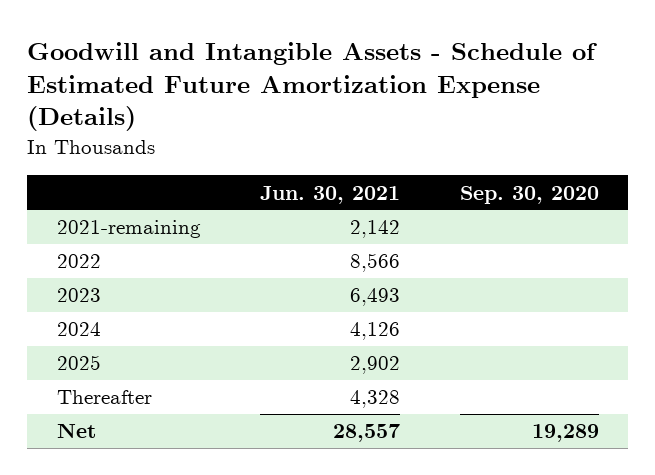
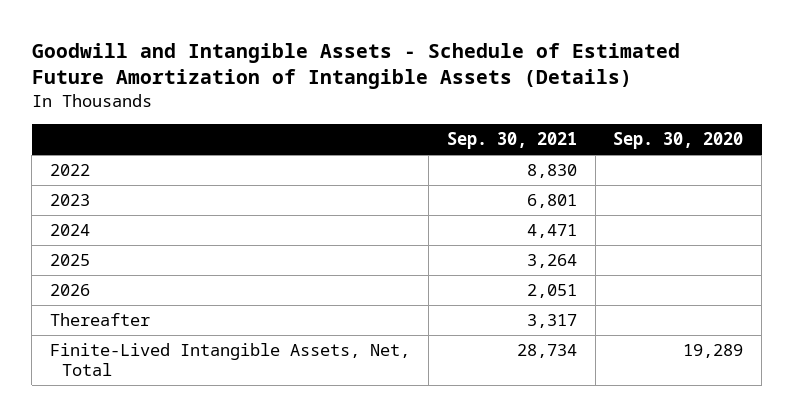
[26,41,597,132] Goodwill and Intangible Assets - Schedule of Estimated Future Amortization Expense (Details) -> [31,43,680,90] Goodwill and Intangible Assets - Schedule of Estimated Future Amortization of Intangible Assets (Details)
[260,185,401,204] Jun. 30, 2021 -> none
none -> [446,132,577,150] Sep. 30, 2021
[56,220,201,239] 2021-remaining -> none
none -> [50,284,91,297] 2026
[56,423,96,439] Net -> [50,343,411,376] Finite-Lived Intangible Assets, Net, Total

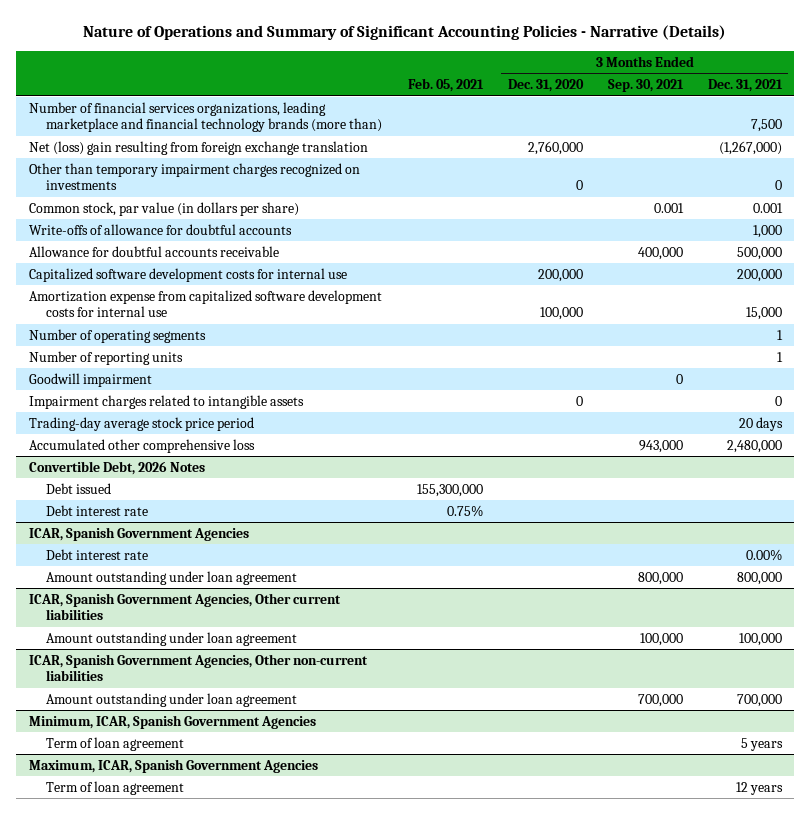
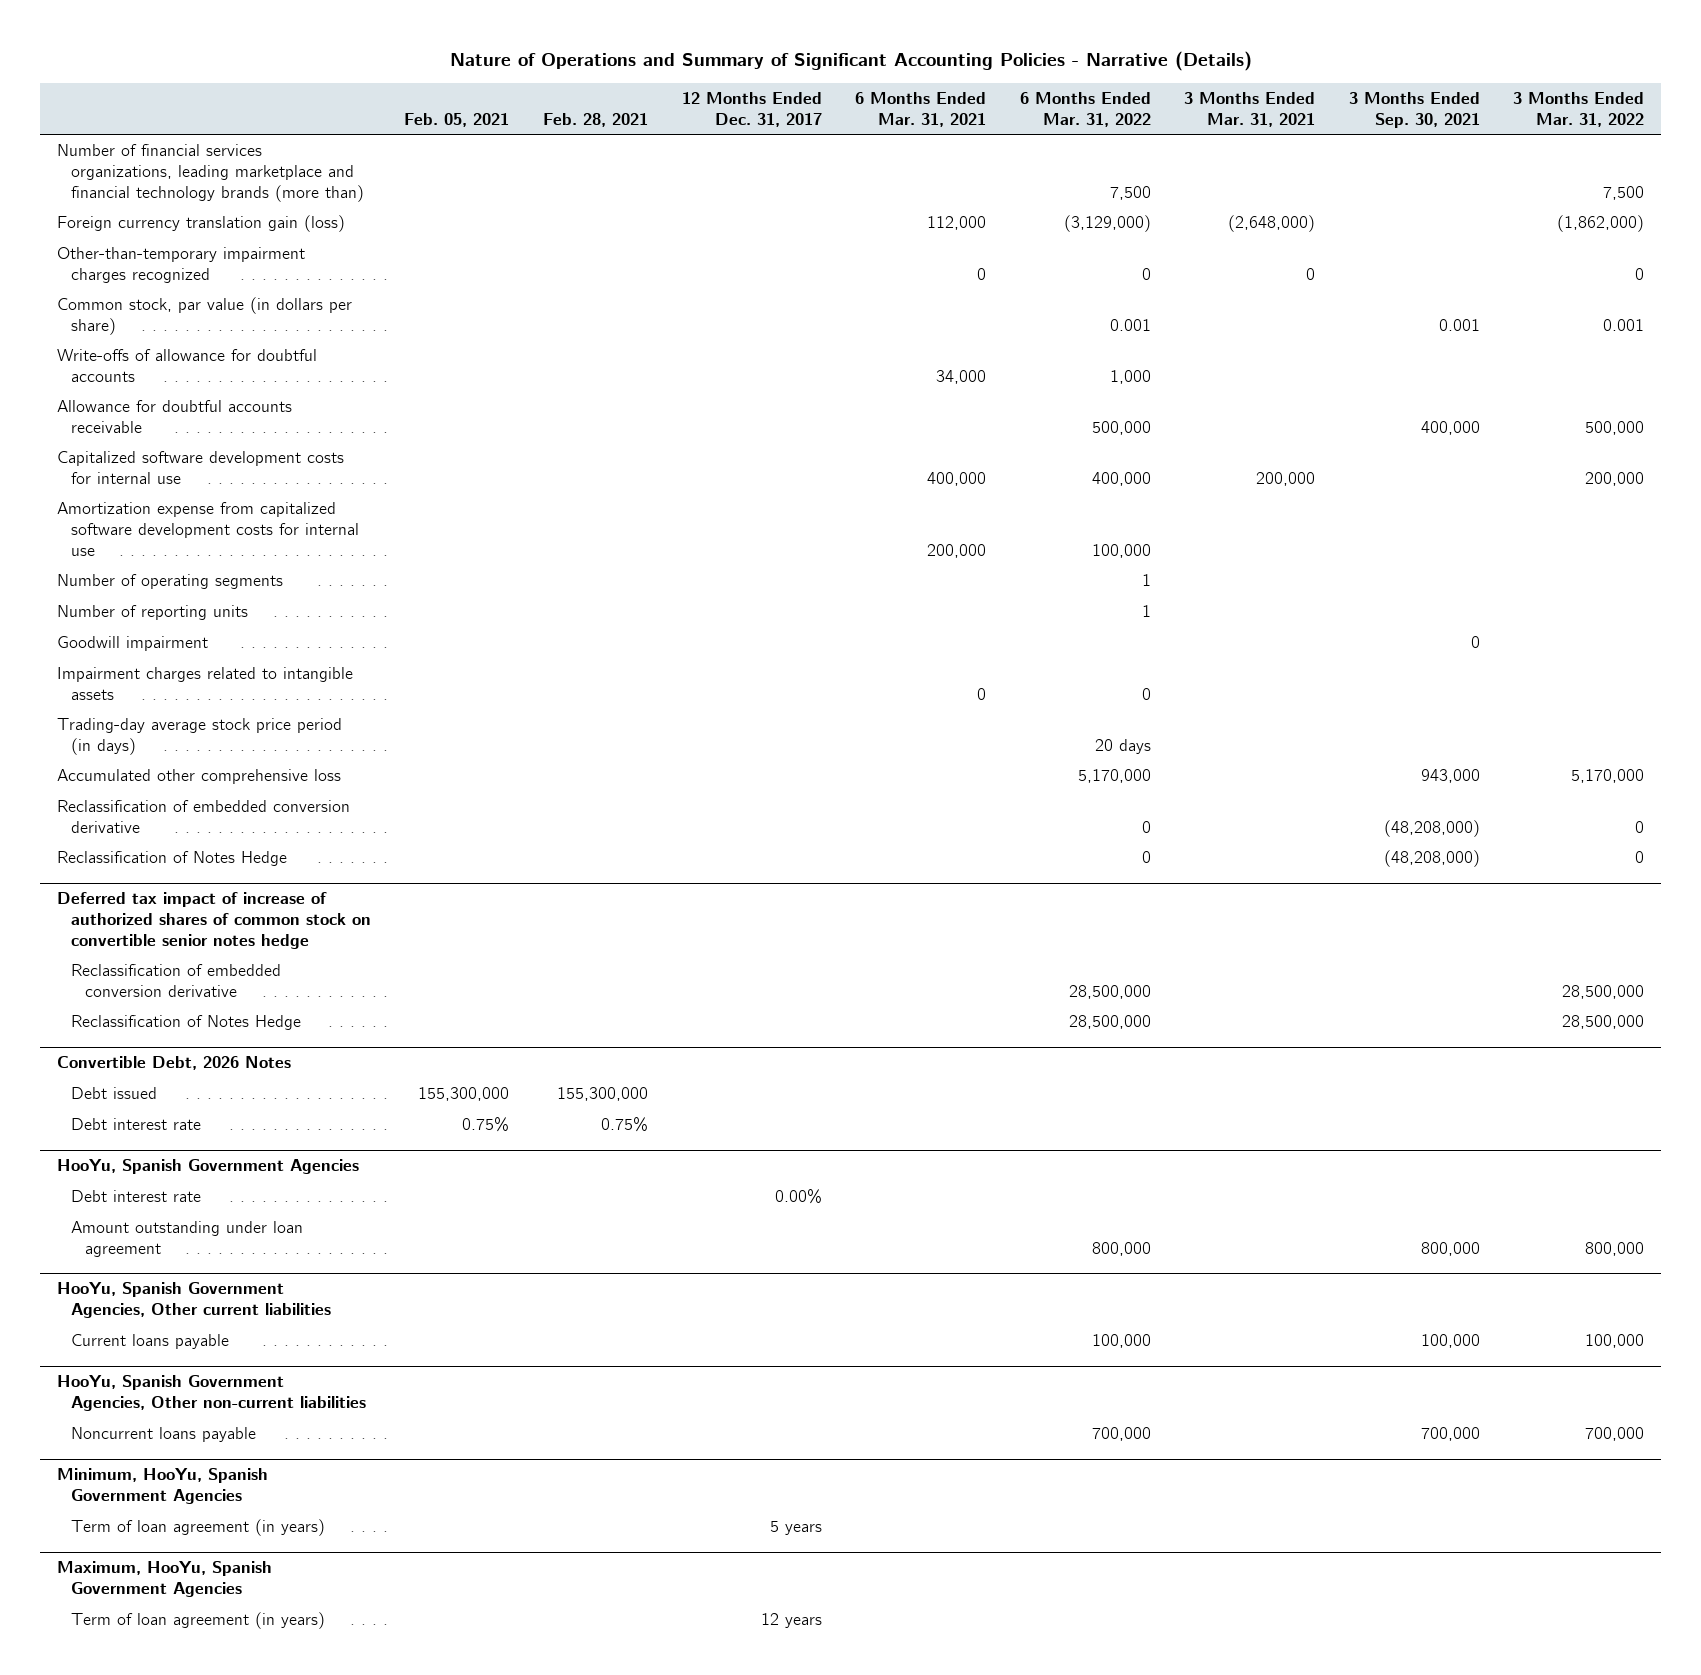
[507,79,584,93] Dec. 31, 2020 -> none
[707,79,783,93] Dec. 31, 2021 -> none
none -> [542,112,648,127] Feb. 28, 2021
none -> [681,91,822,127] 12 Months Ended Dec. 31, 2017
none -> [855,91,987,127] 6 Months Ended Mar. 31, 2021
none -> [1019,91,1151,127] 6 Months Ended Mar. 31, 2022
none -> [1184,91,1316,127] 3 Months Ended Mar. 31, 2021
none -> [1513,91,1645,127] 3 Months Ended Mar. 31, 2022
[28,140,368,155] Net (loss) gain resulting from foreign exchange translation -> none
none -> [56,215,345,233] Foreign currency translation gain (loss)
[28,162,360,191] Other than temporary impairment charges recognized on investments -> [56,247,305,283] Other-than-temporary impairment charges recognized
[28,416,254,431] Trading-day average stock price period -> [56,718,342,755] Trading-day average stock price period (in days)
none -> [56,800,350,833] Reclassification of embedded conversion derivative
none -> [56,851,287,867] Reclassification of Notes Hedge
none -> [56,892,371,949] Deferred tax impact of increase of authorized shares of common stock on convertible senior notes hedge
none -> [70,964,281,997] Reclassification of embedded conversion derivative
none -> [70,1015,301,1031] Reclassification of Notes Hedge
[28,526,249,541] ICAR, Spanish Government Agencies -> [56,1159,359,1175] HooYu, Spanish Government Agencies
[46,631,298,646] Amount outstanding under loan agreement -> none
[46,692,298,707] Amount outstanding under loan agreement -> none
[28,592,341,621] ICAR, Spanish Government Agencies, Other current liabilities -> [56,1282,331,1319] HooYu, Spanish Government Agencies, Other current liabilities
none -> [70,1334,229,1350] Current loans payable
[28,653,368,682] ICAR, Spanish Government Agencies, Other non-current liabilities -> [56,1375,366,1412] HooYu, Spanish Government Agencies, Other non-current liabilities
none -> [70,1427,256,1443] Noncurrent loans payable
[28,714,316,729] Minimum, ICAR, Spanish Government Agencies -> [56,1468,268,1505] Minimum, HooYu, Spanish Government Agencies
[46,736,185,751] Term of loan agreement -> [70,1519,325,1537] Term of loan agreement (in years)
[28,758,318,773] Maximum, ICAR, Spanish Government Agencies -> [56,1561,272,1598] Maximum, HooYu, Spanish Government Agencies
[46,780,185,795] Term of loan agreement -> [70,1612,325,1630] Term of loan agreement (in years)

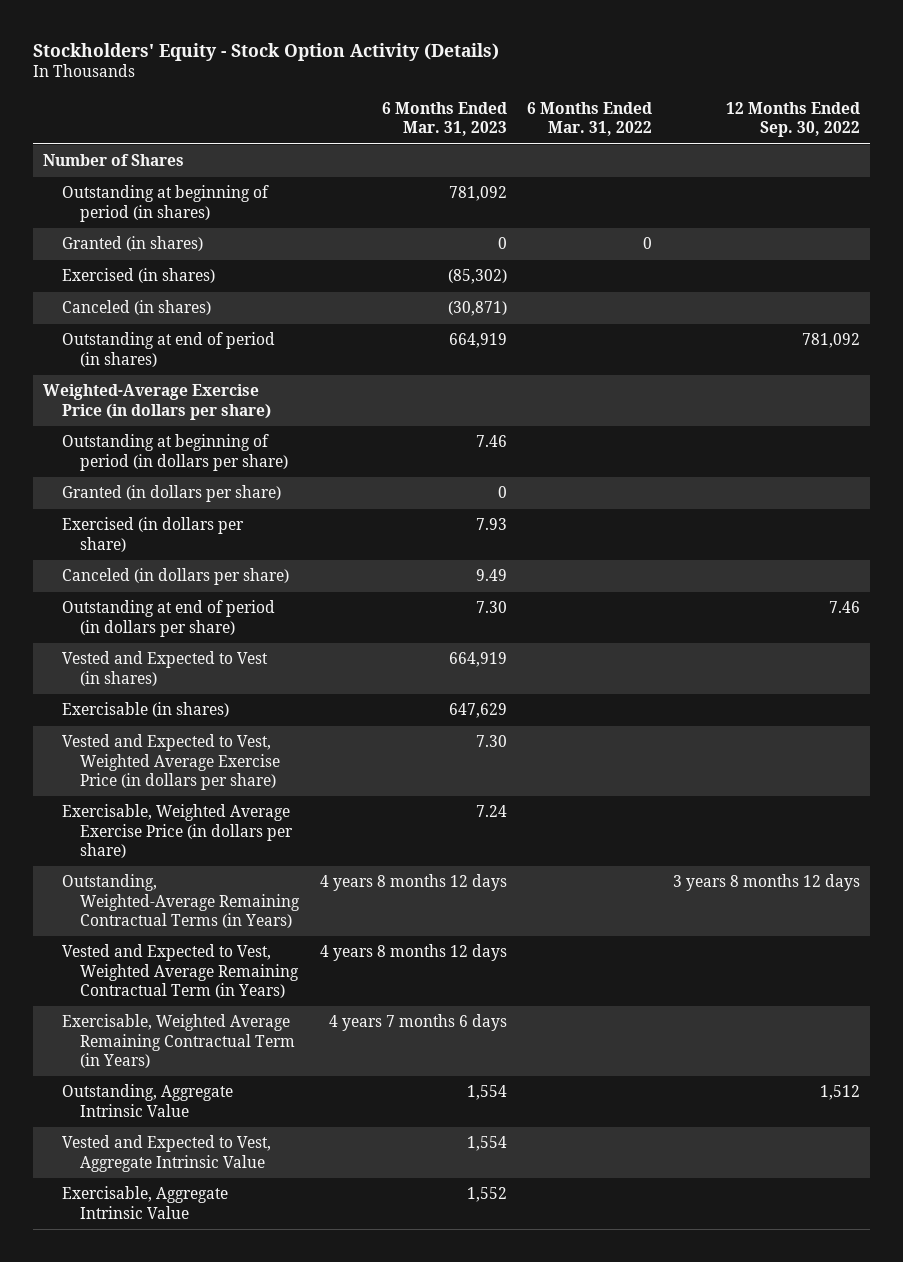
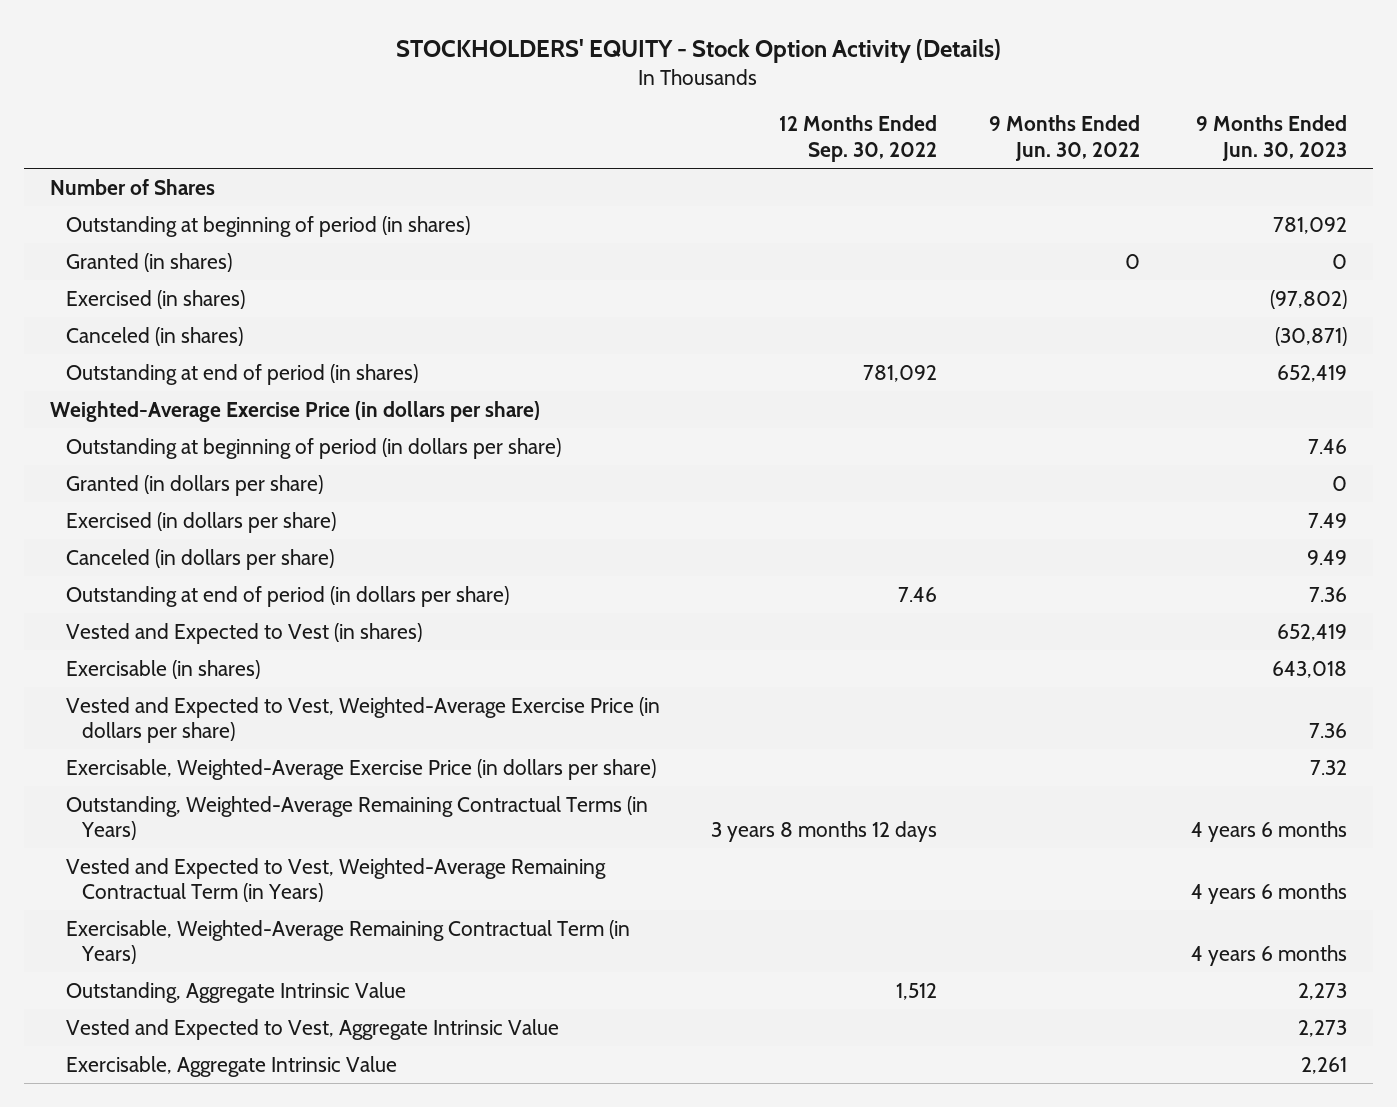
[33,42,500,61] Stockholders' Equity - Stock Option Activity (Details) -> [396,38,1002,63] STOCKHOLDERS' EQUITY - Stock Option Activity (Details)
[381,101,507,137] 6 Months Ended Mar. 31, 2023 -> none
[527,101,653,137] 6 Months Ended Mar. 31, 2022 -> none
none -> [988,115,1140,162] 9 Months Ended Jun. 30, 2022
none -> [1195,115,1347,162] 9 Months Ended Jun. 30, 2023
[61,734,280,791] Vested and Expected to Vest, Weighted Average Exercise Price (in dollars per share) -> [65,696,660,744] Vested and Expected to Vest, Weighted-Average Exercise Price (in dollars per share)
[61,804,293,859] Exercisable, Weighted Average Exercise Price (in dollars per share) -> [65,758,656,780] Exercisable, Weighted-Average Exercise Price (in dollars per share)
[61,944,299,999] Vested and Expected to Vest, Weighted Average Remaining Contractual Term (in Years) -> [65,857,606,903] Vested and Expected to Vest, Weighted-Average Remaining Contractual Term (in Years)
[61,1014,295,1069] Exercisable, Weighted Average Remaining Contractual Term (in Years) -> [65,919,630,965] Exercisable, Weighted-Average Remaining Contractual Term (in Years)

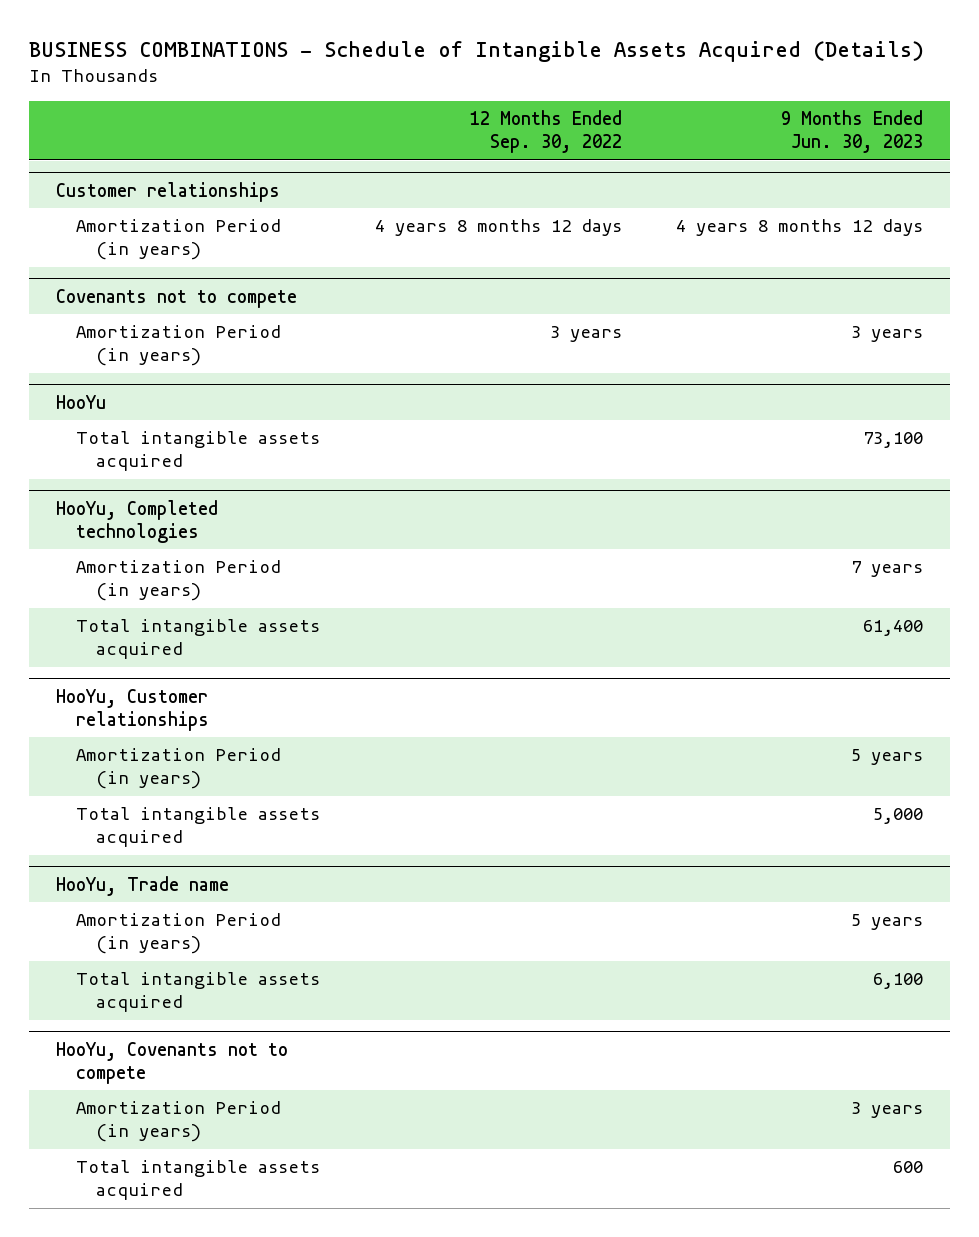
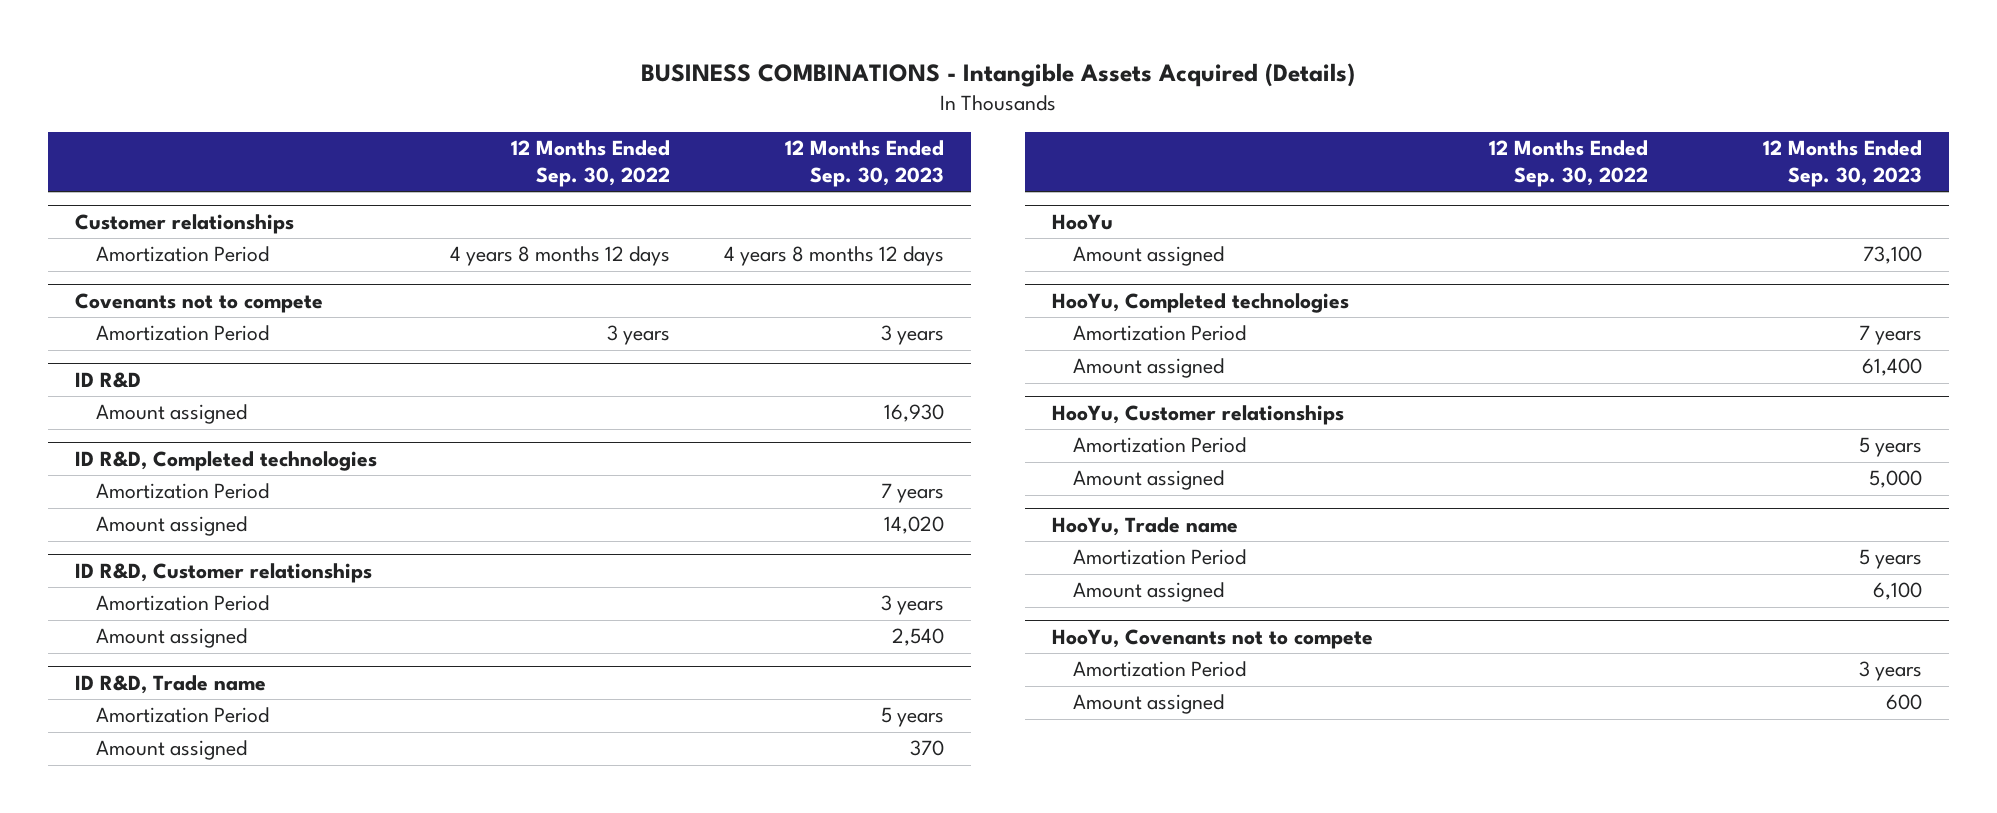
[28,41,924,63] BUSINESS COMBINATIONS - Schedule of Intangible Assets Acquired (Details) -> [641,63,1356,88] BUSINESS COMBINATIONS - Intangible Assets Acquired (Details)
[781,110,924,154] 9 Months Ended Jun. 30, 2023 -> none
none -> [785,140,945,187] 12 Months Ended Sep. 30, 2023
[76,219,282,261] Amortization Period (in years) -> [95,246,269,263] Amortization Period
[76,325,282,367] Amortization Period (in years) -> [95,325,269,342] Amortization Period
none -> [74,371,141,388] ID R&D
none -> [95,404,247,425] Amount assigned
none -> [74,450,377,471] ID R&D, Completed technologies
none -> [95,483,269,500] Amortization Period
none -> [95,516,247,537] Amount assigned
none -> [74,562,372,583] ID R&D, Customer relationships
none -> [95,595,269,612] Amortization Period
none -> [95,628,247,649] Amount assigned
none -> [74,674,266,694] ID R&D, Trade name
none -> [95,707,269,724] Amortization Period
none -> [95,740,247,761] Amount assigned
[76,431,321,472] Total intangible assets acquired -> [1073,246,1225,267] Amount assigned
[76,560,282,602] Amortization Period (in years) -> [1073,325,1247,342] Amortization Period
[76,619,321,660] Total intangible assets acquired -> [1073,358,1225,379] Amount assigned
[76,748,282,790] Amortization Period (in years) -> [1073,437,1247,454] Amortization Period
[76,807,321,848] Total intangible assets acquired -> [1073,470,1225,491] Amount assigned
[76,913,282,955] Amortization Period (in years) -> [1073,549,1247,566] Amortization Period
[76,972,321,1013] Total intangible assets acquired -> [1073,582,1225,603] Amount assigned
[76,1101,282,1143] Amortization Period (in years) -> [1073,661,1247,678] Amortization Period
[76,1160,321,1201] Total intangible assets acquired -> [1073,694,1225,715] Amount assigned

